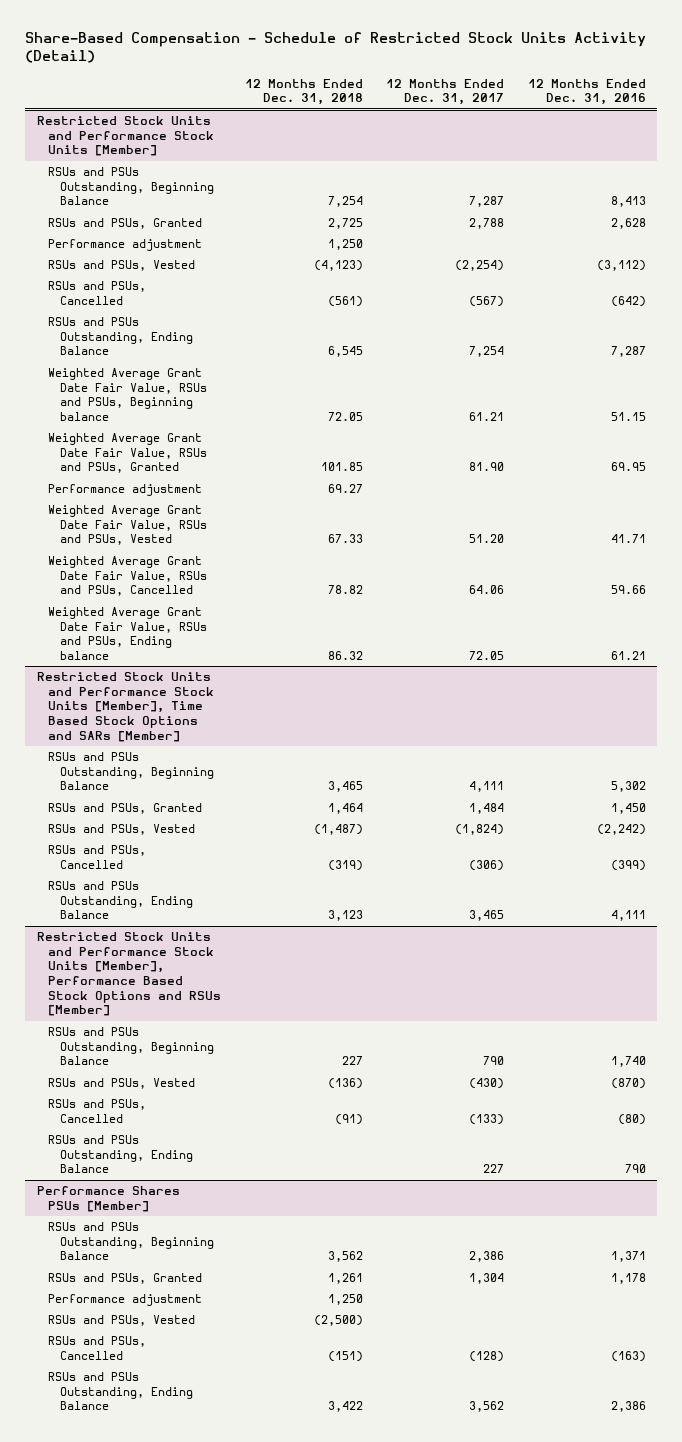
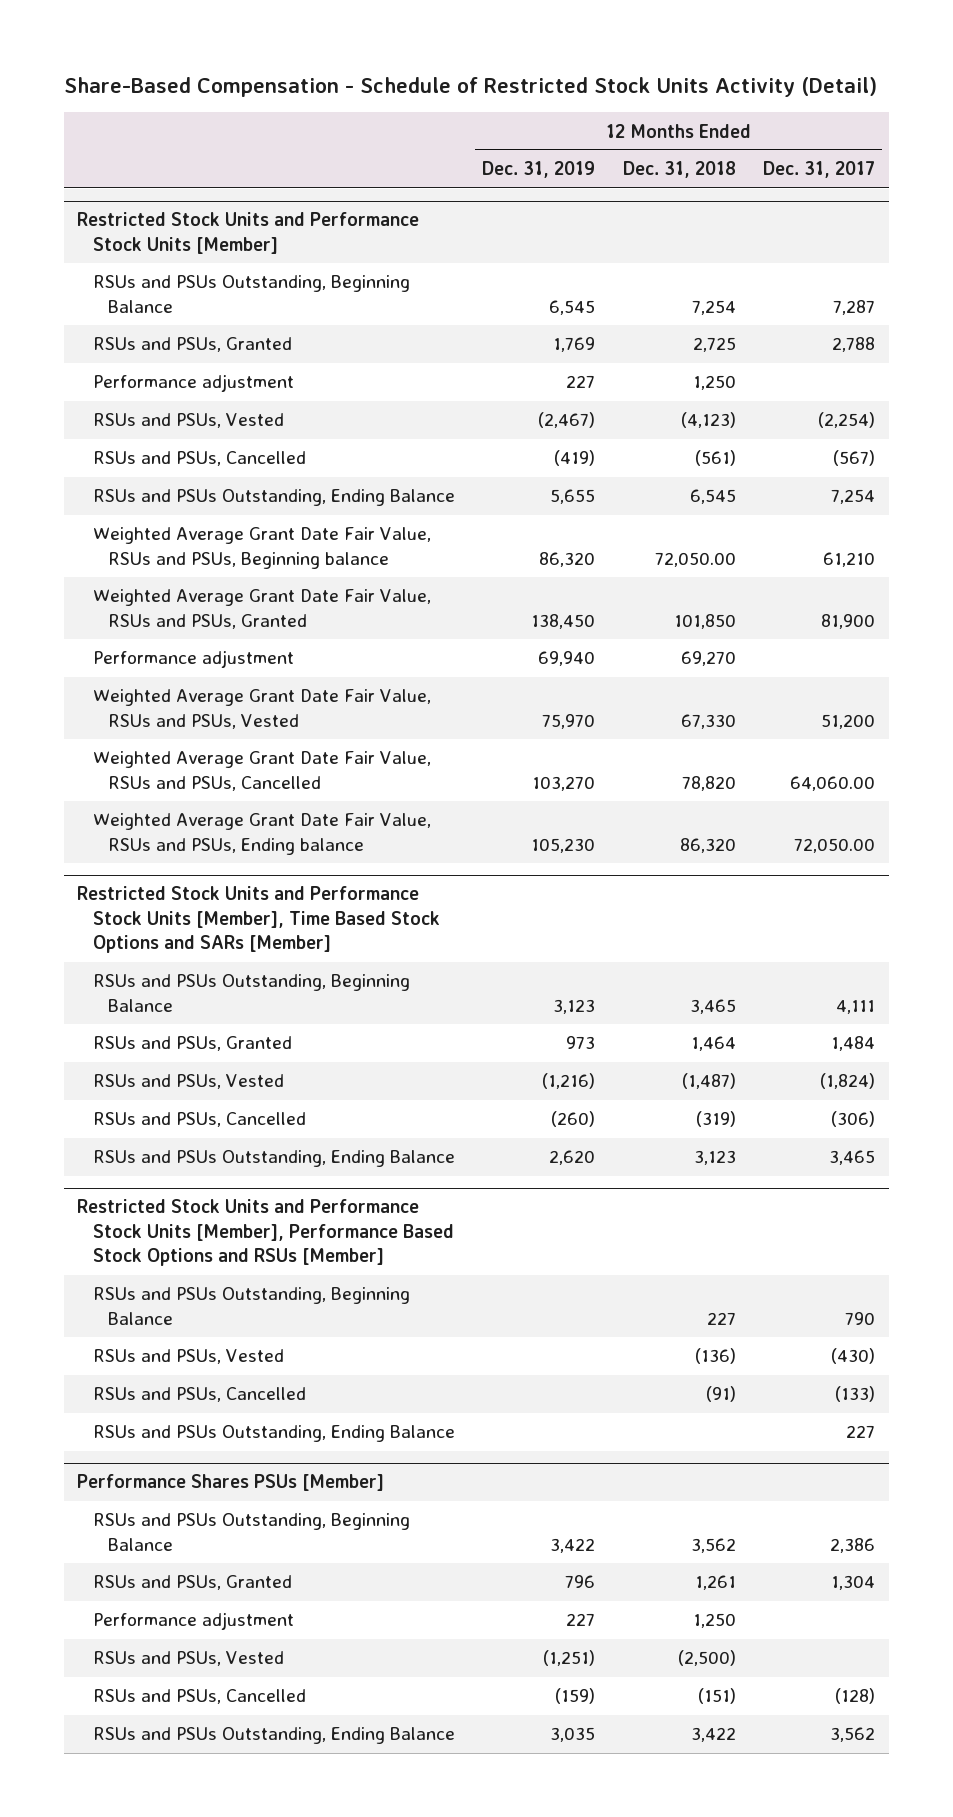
[527,78,646,106] 12 Months Ended Dec. 31, 2016 -> none
none -> [482,161,596,179] Dec. 31, 2019
[327,411,363,421] 72.05 -> [654,551,736,567] 72,050.00
[469,411,505,421] 61.21 -> [823,551,876,567] 61,210
[320,462,363,472] 101.85 -> [673,613,736,629] 101,850
[469,462,505,472] 81.90 -> [821,613,876,629] 81,900
[327,484,363,494] 69.27 -> [680,651,736,667] 69,270
[327,534,363,544] 67.33 -> [680,713,736,729] 67,330
[469,534,505,544] 51.20 -> [821,713,876,729] 51,200
[327,585,363,595] 78.82 -> [681,775,736,791] 78,820
[469,585,505,595] 64.06 -> [790,775,876,791] 64,060.00
[327,650,363,660] 86.32 -> [679,837,736,853] 86,320
[469,650,505,660] 72.05 -> [794,837,876,853] 72,050.00

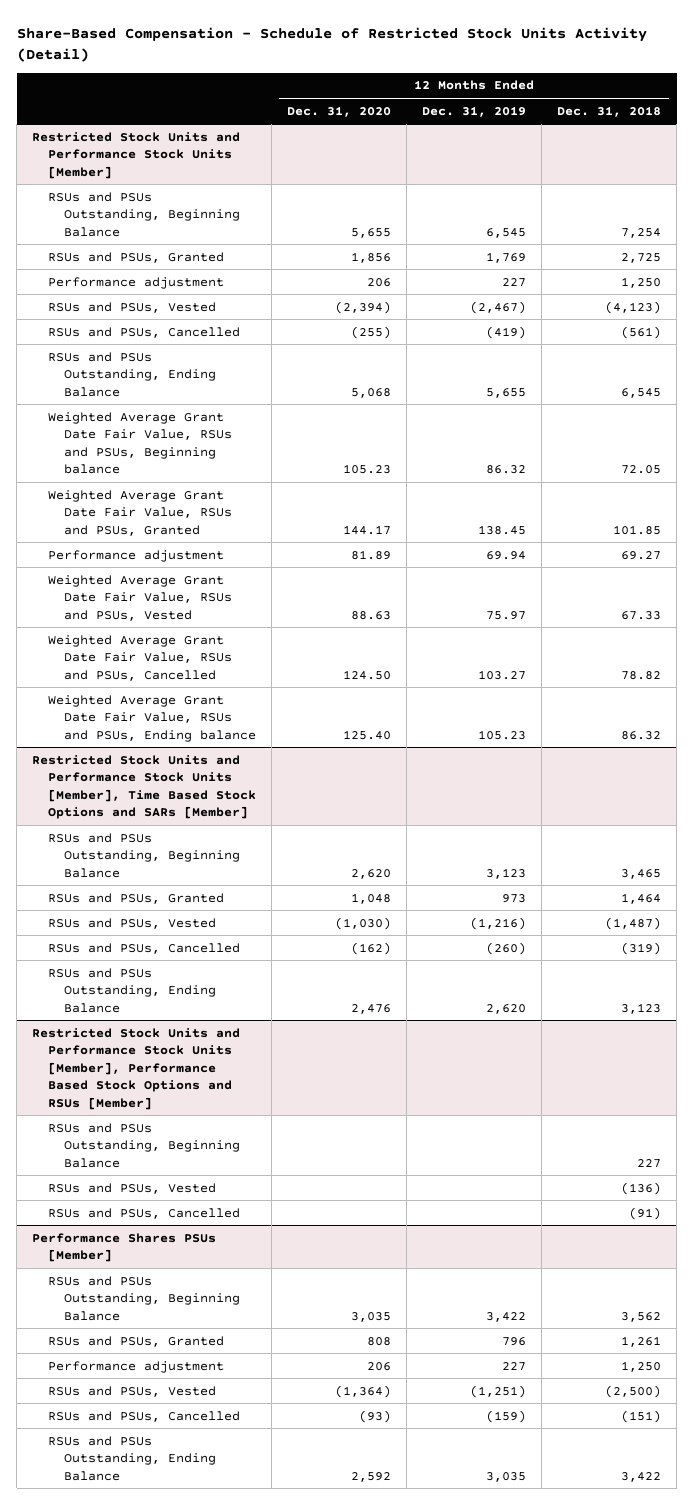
[763,161,876,179] Dec. 31, 2017 -> none
none -> [287,105,392,117] Dec. 31, 2020
[539,551,596,567] 86,320 -> [486,465,527,475] 86.32
[654,551,736,567] 72,050.00 -> [621,465,662,475] 72.05
[531,613,596,629] 138,450 -> [478,524,527,535] 138.45
[673,613,736,629] 101,850 -> [613,524,662,535] 101.85
[538,651,596,667] 69,940 -> [486,550,527,560] 69.94
[680,651,736,667] 69,270 -> [621,550,662,560] 69.27
[542,713,596,729] 75,970 -> [486,610,527,620] 75.97
[680,713,736,729] 67,330 -> [621,610,662,620] 67.33
[532,775,596,791] 103,270 -> [478,669,527,680] 103.27
[681,775,736,791] 78,820 -> [621,670,662,680] 78.82
[531,837,596,853] 105,230 -> [478,729,527,740] 105.23
[679,837,736,853] 86,320 -> [621,730,662,740] 86.32
[92,1425,455,1443] RSUs and PSUs Outstanding, Ending Balance -> none

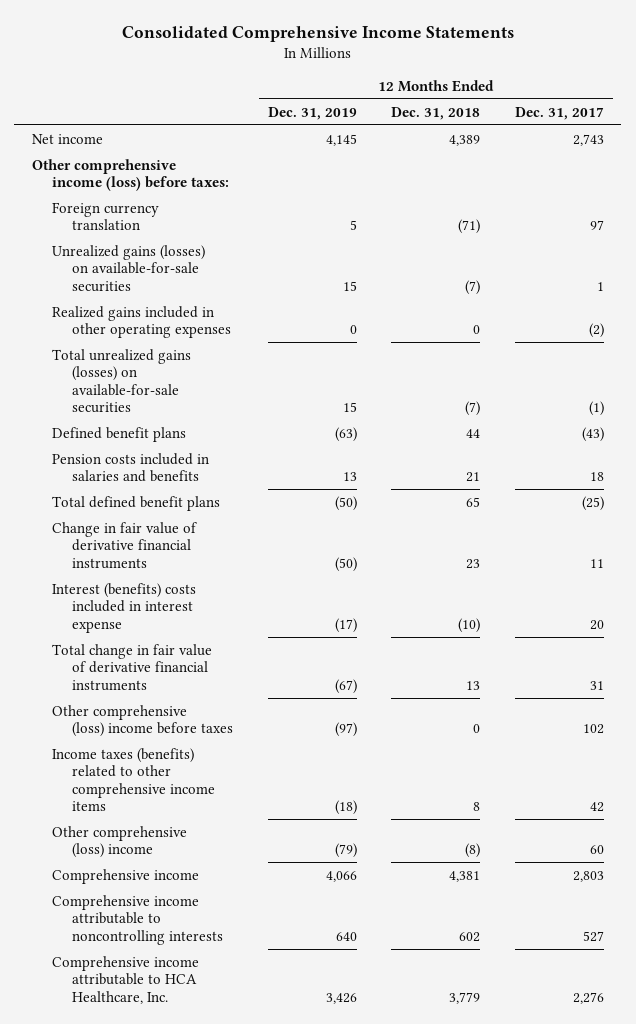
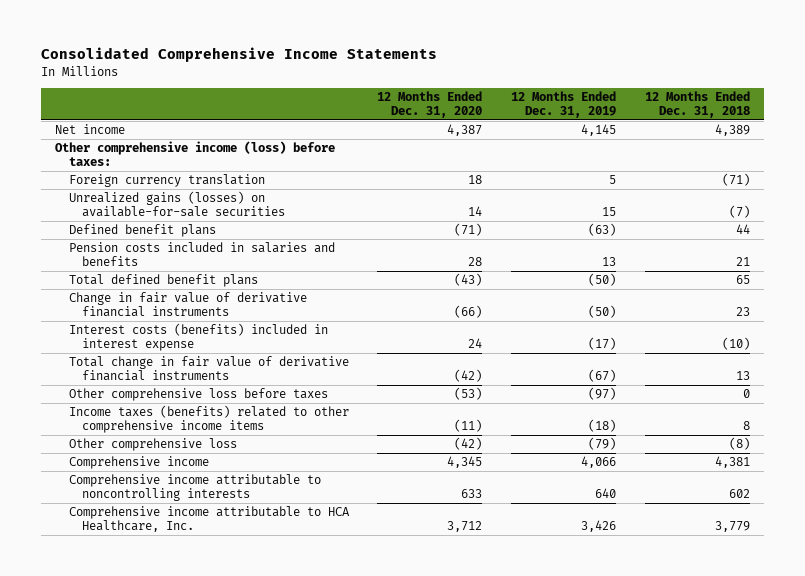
[514,106,604,120] Dec. 31, 2017 -> none
none -> [377,91,483,119] 12 Months Ended Dec. 31, 2020
[51,305,231,339] Realized gains included in other operating expenses -> none
[51,348,191,414] Total unrealized gains (losses) on available-for-sale securities -> none
[51,582,196,633] Interest (benefits) costs included in interest expense -> [68,323,328,352] Interest costs (benefits) included in interest expense
[51,704,233,738] Other comprehensive (loss) income before taxes -> [68,388,328,402] Other comprehensive loss before taxes
[51,825,187,859] Other comprehensive (loss) income -> [68,438,237,452] Other comprehensive loss

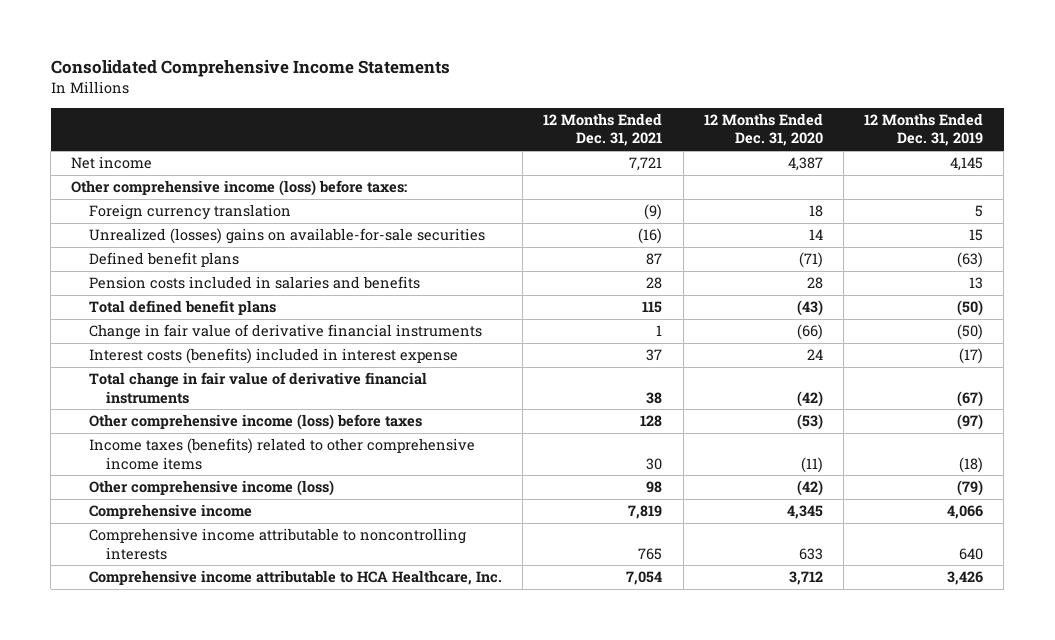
[644,91,750,119] 12 Months Ended Dec. 31, 2018 -> none
none -> [543,112,663,147] 12 Months Ended Dec. 31, 2021
[68,191,286,218] Unrealized gains (losses) on available-for-sale securities -> [88,228,485,245] Unrealized (losses) gains on available-for-sale securities
[68,388,328,402] Other comprehensive loss before taxes -> [88,414,422,431] Other comprehensive income (loss) before taxes
[68,438,237,452] Other comprehensive loss -> [88,480,334,497] Other comprehensive income (loss)

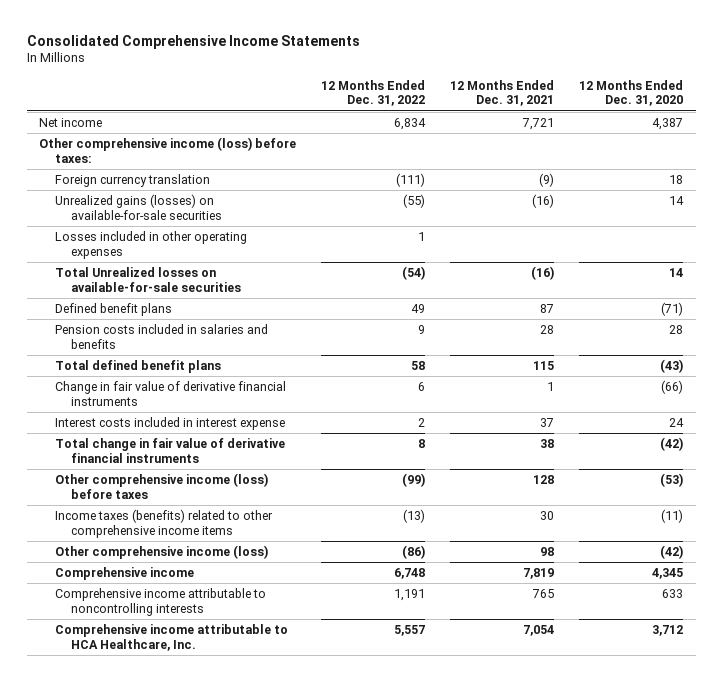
[864,112,984,147] 12 Months Ended Dec. 31, 2019 -> none
none -> [321,79,426,107] 12 Months Ended Dec. 31, 2022
[88,228,485,245] Unrealized (losses) gains on available-for-sale securities -> [54,193,222,220] Unrealized gains (losses) on available-for-sale securities
none -> [54,230,247,259] Losses included in other operating expenses
none -> [54,266,241,292] Total Unrealized losses on available-for-sale securities
[88,348,458,365] Interest costs (benefits) included in interest expense -> [54,416,285,430] Interest costs included in interest expense

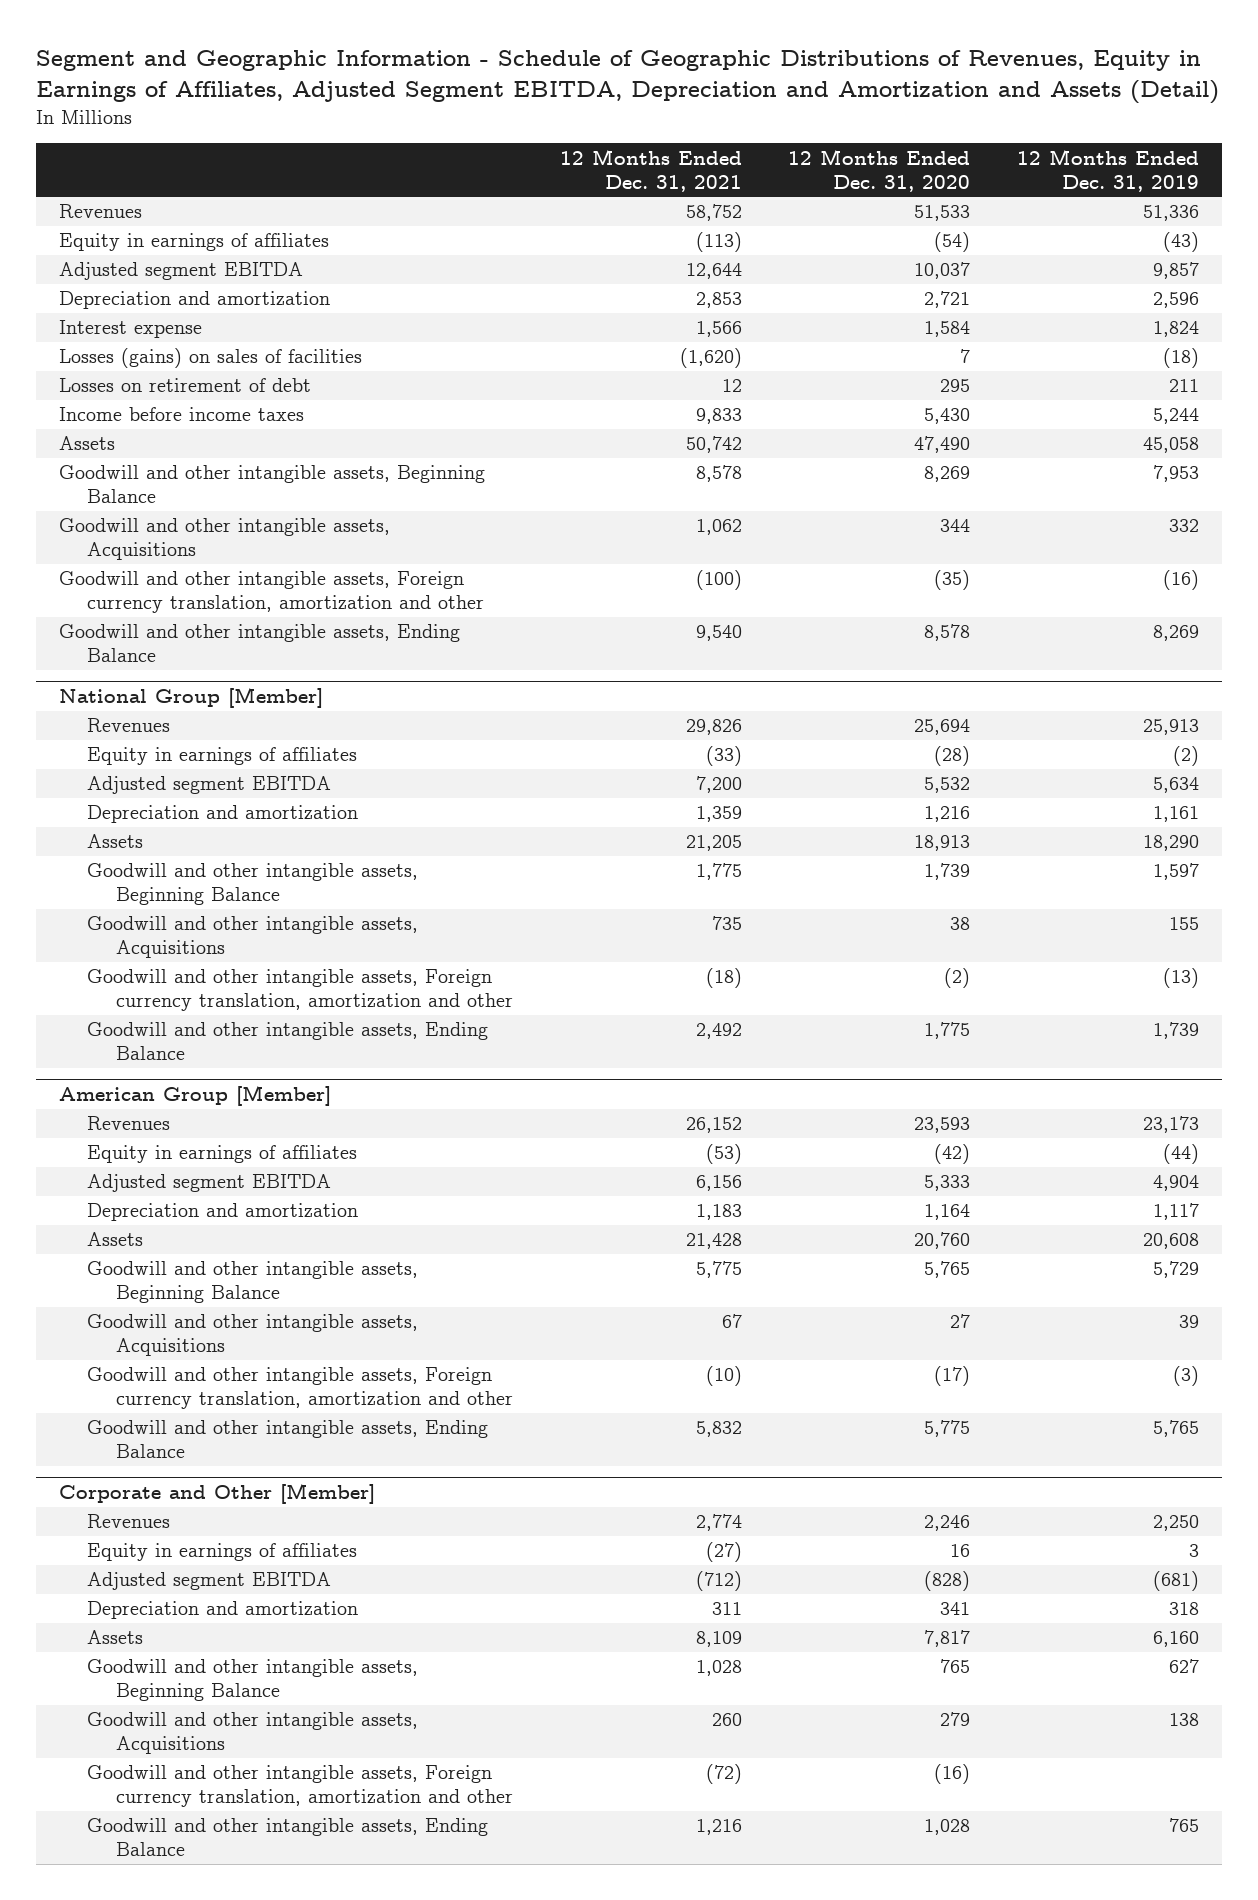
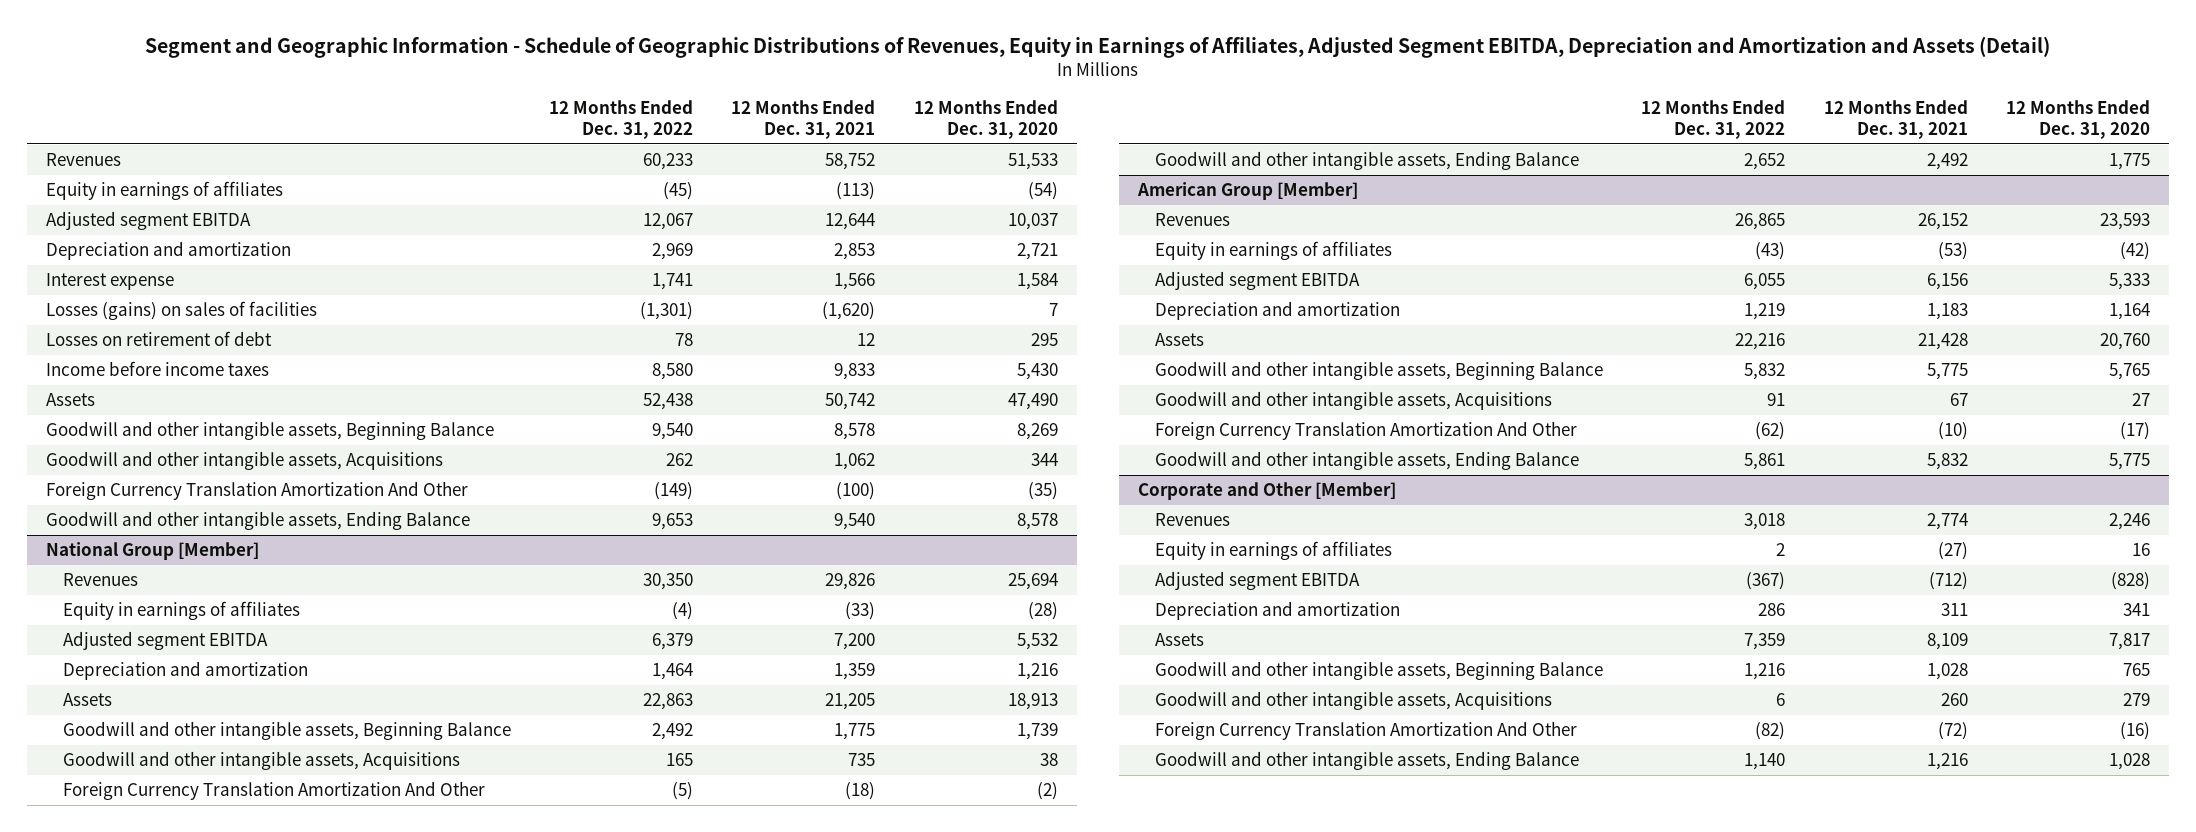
[1016,148,1199,192] 12 Months Ended Dec. 31, 2019 -> none
none -> [548,99,693,139] 12 Months Ended Dec. 31, 2022
[58,571,485,614] Goodwill and other intangible assets, Foreign currency translation, amortization and other -> [45,481,468,501] Foreign Currency Translation Amortization And Other
[87,969,514,1012] Goodwill and other intangible assets, Foreign currency translation, amortization and other -> [62,781,485,801] Foreign Currency Translation Amortization And Other
[87,1367,514,1410] Goodwill and other intangible assets, Foreign currency translation, amortization and other -> [1154,421,1577,441] Foreign Currency Translation Amortization And Other
[87,1765,514,1808] Goodwill and other intangible assets, Foreign currency translation, amortization and other -> [1154,721,1577,741] Foreign Currency Translation Amortization And Other

